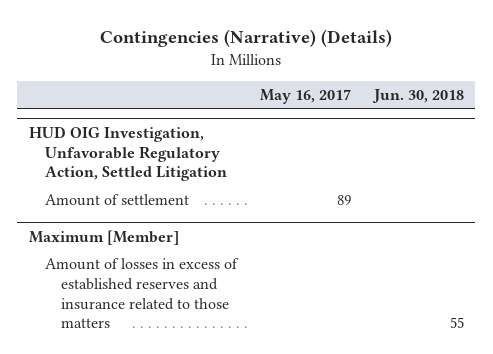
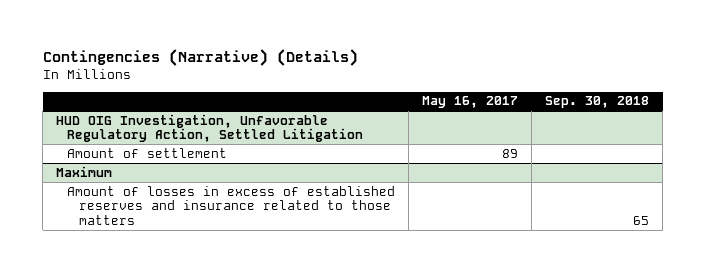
[371,88,464,103] Jun. 30, 2018 -> none
none -> [545,96,650,109] Sep. 30, 2018
[28,229,179,245] Maximum [Member] -> [56,165,113,177] Maximum

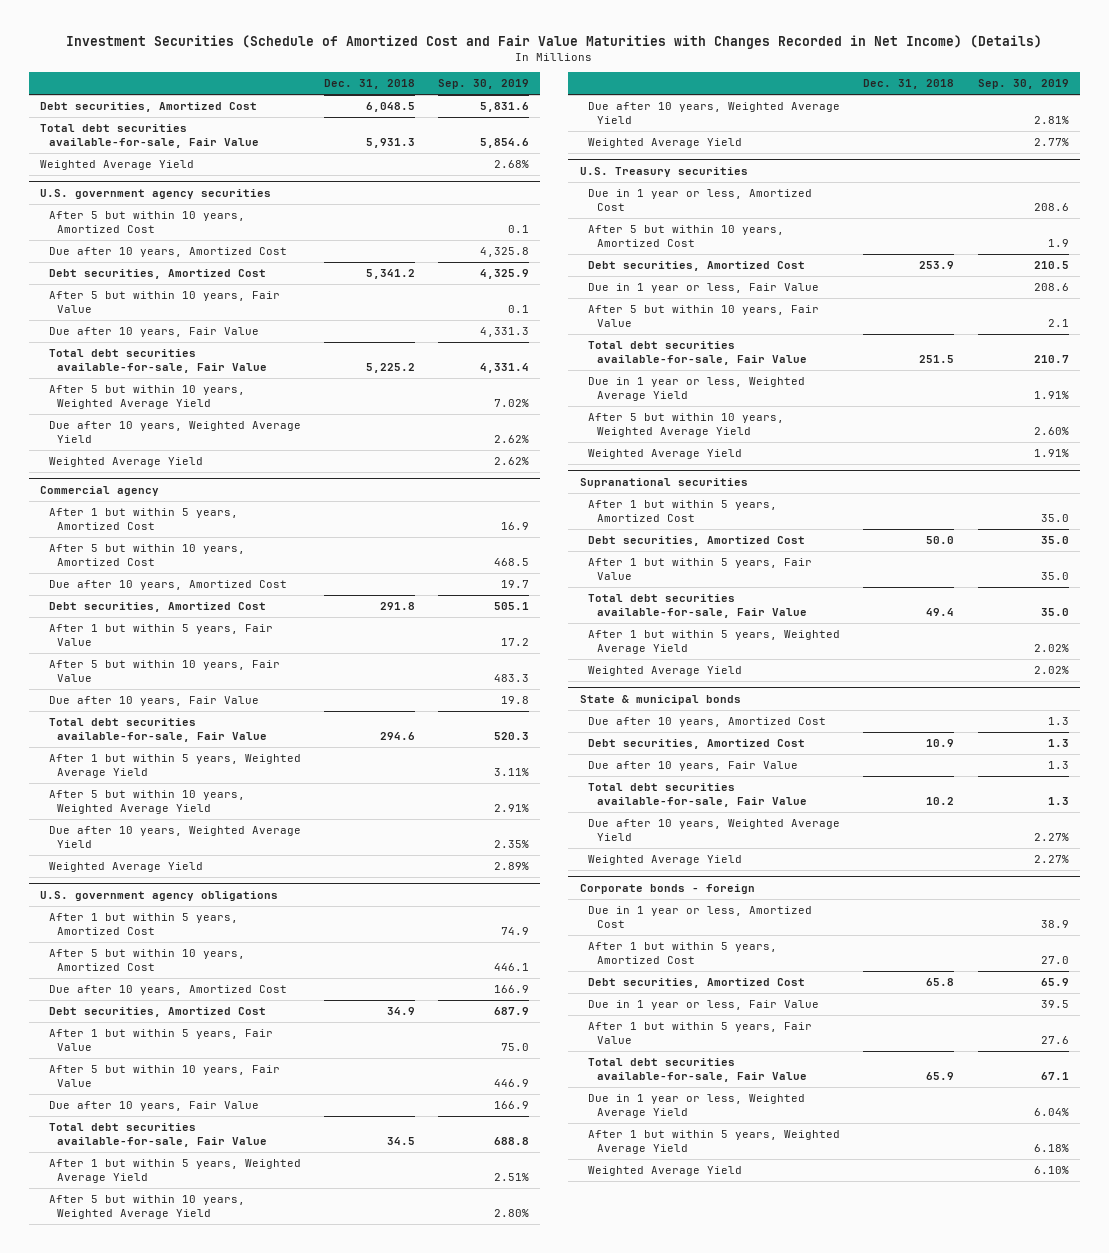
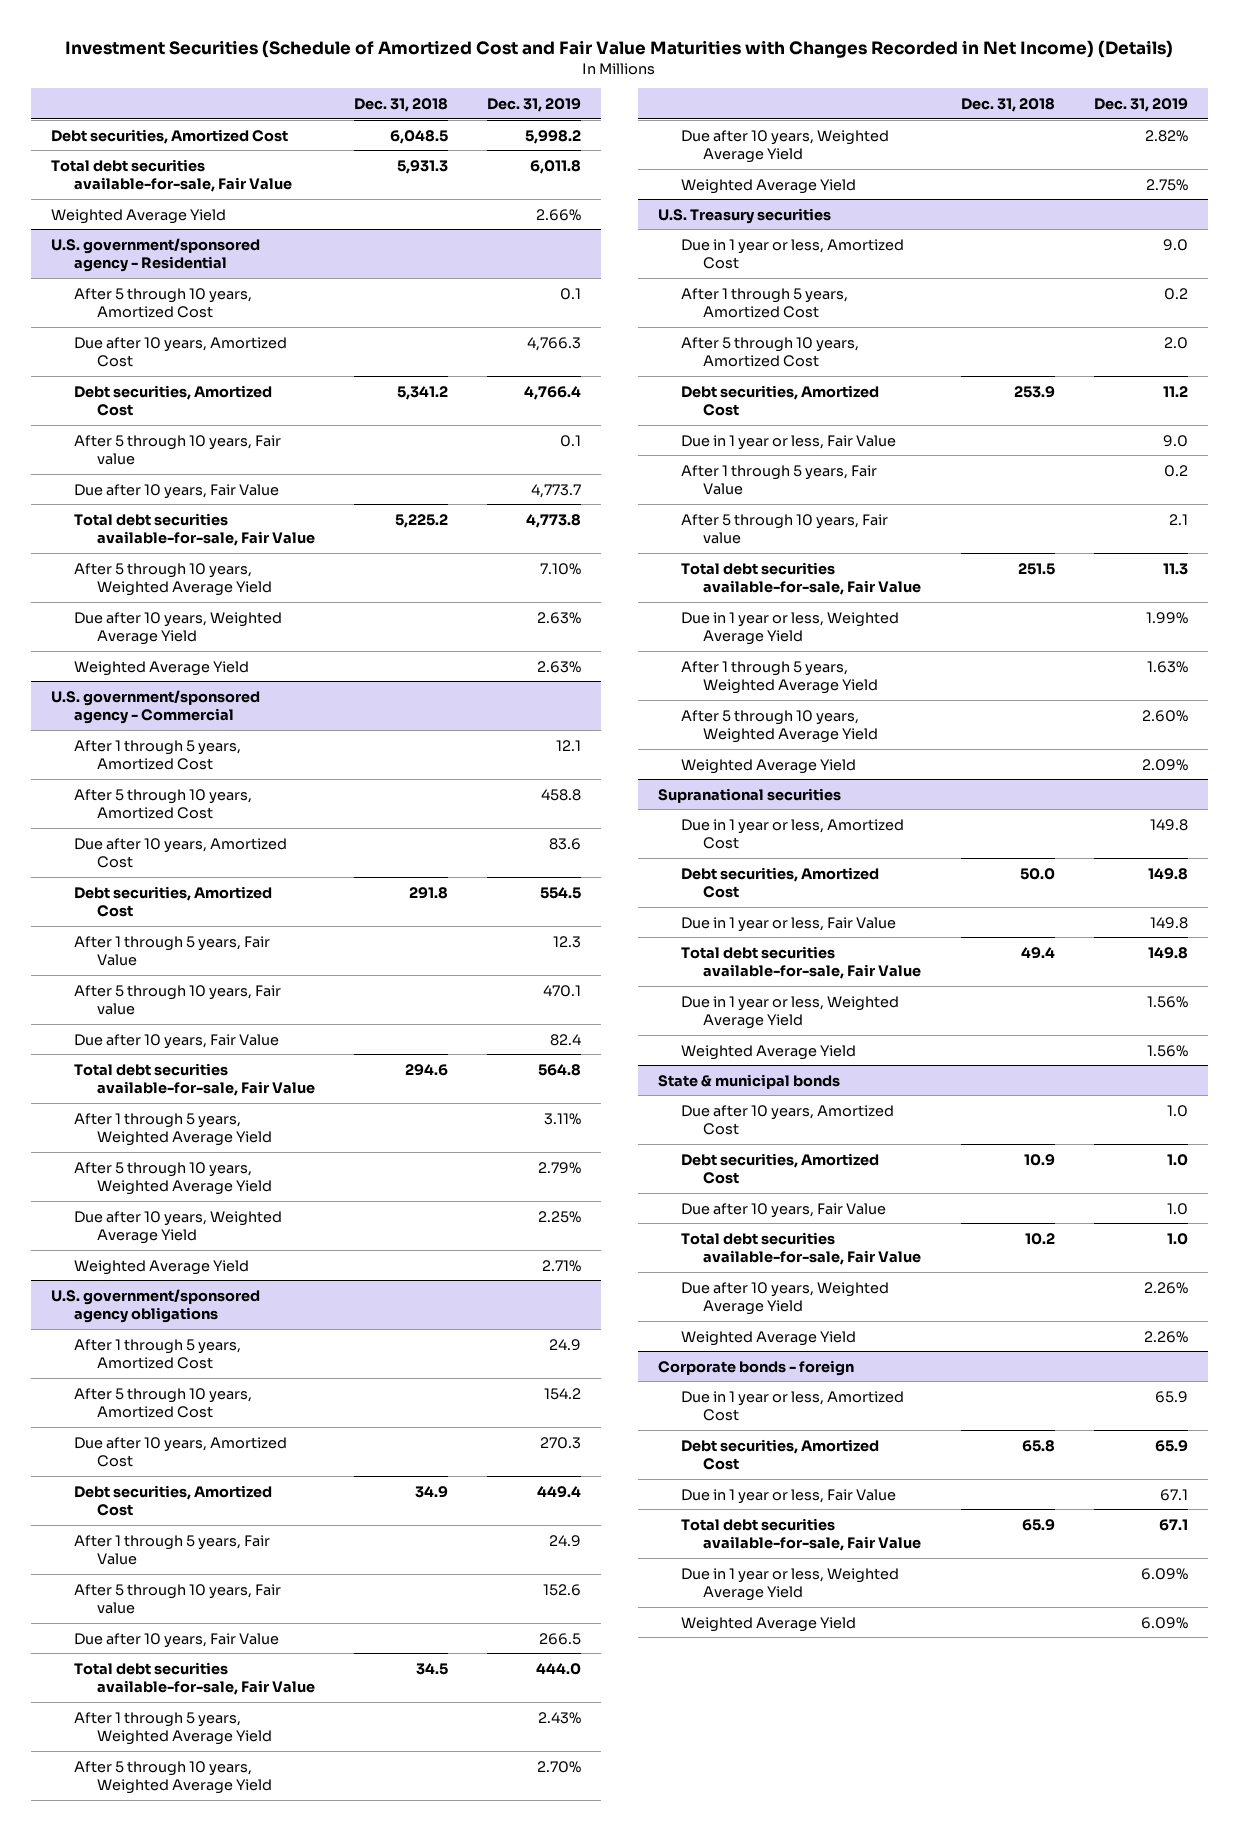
[437,79,529,90] Sep. 30, 2019 -> none
none -> [487,97,582,112] Dec. 31, 2019
[40,189,272,200] U.S. government agency securities -> [50,237,260,273] U.S. government/sponsored agency - Residential
[48,211,245,234] After 5 but within 10 years, Amortized Cost -> [73,287,252,319] After 5 through 10 years, Amortized Cost
[48,291,280,314] After 5 but within 10 years, Fair Value -> [73,434,281,466] After 5 through 10 years, Fair value
[48,385,245,410] After 5 but within 10 years, Weighted Average Yield -> [73,562,272,597] After 5 through 10 years, Weighted Average Yield
[40,486,160,497] Commercial agency -> [50,689,260,725] U.S. government/sponsored agency - Commercial
[48,508,238,531] After 1 but within 5 years, Amortized Cost -> [73,739,241,771] After 1 through 5 years, Amortized Cost
[48,544,245,567] After 5 but within 10 years, Amortized Cost -> [73,788,252,820] After 5 through 10 years, Amortized Cost
[48,624,273,647] After 1 but within 5 years, Fair Value -> [73,935,270,967] After 1 through 5 years, Fair Value
[48,660,280,683] After 5 but within 10 years, Fair Value -> [73,984,281,1016] After 5 through 10 years, Fair value
[48,754,301,779] After 1 but within 5 years, Weighted Average Yield -> [73,1112,272,1147] After 1 through 5 years, Weighted Average Yield
[48,790,245,815] After 5 but within 10 years, Weighted Average Yield -> [73,1161,272,1196] After 5 through 10 years, Weighted Average Yield
[40,891,279,902] U.S. government agency obligations -> [50,1288,260,1324] U.S. government/sponsored agency obligations
[48,913,238,936] After 1 but within 5 years, Amortized Cost -> [73,1338,241,1370] After 1 through 5 years, Amortized Cost
[48,949,245,972] After 5 but within 10 years, Amortized Cost -> [73,1387,252,1419] After 5 through 10 years, Amortized Cost
[48,1029,273,1052] After 1 but within 5 years, Fair Value -> [73,1534,270,1566] After 1 through 5 years, Fair Value
[48,1065,280,1088] After 5 but within 10 years, Fair Value -> [73,1583,281,1615] After 5 through 10 years, Fair value
[48,1159,301,1184] After 1 but within 5 years, Weighted Average Yield -> [73,1711,272,1746] After 1 through 5 years, Weighted Average Yield
[48,1195,245,1220] After 5 but within 10 years, Weighted Average Yield -> [73,1760,272,1795] After 5 through 10 years, Weighted Average Yield
none -> [680,287,848,319] After 1 through 5 years, Amortized Cost
[588,225,785,248] After 5 but within 10 years, Amortized Cost -> [680,336,859,368] After 5 through 10 years, Amortized Cost
none -> [680,464,877,496] After 1 through 5 years, Fair Value
[588,305,820,328] After 5 but within 10 years, Fair Value -> [680,513,888,545] After 5 through 10 years, Fair value
none -> [680,660,879,695] After 1 through 5 years, Weighted Average Yield
[588,413,785,438] After 5 but within 10 years, Weighted Average Yield -> [680,709,879,744] After 5 through 10 years, Weighted Average Yield
[588,500,778,523] After 1 but within 5 years, Amortized Cost -> none
none -> [680,818,904,850] Due in 1 year or less, Amortized Cost
[588,558,813,581] After 1 but within 5 years, Fair Value -> none
none -> [680,916,896,932] Due in 1 year or less, Fair Value
[588,630,841,655] After 1 but within 5 years, Weighted Average Yield -> none
none -> [680,995,899,1030] Due in 1 year or less, Weighted Average Yield
[588,942,778,965] After 1 but within 5 years, Amortized Cost -> none
[588,1022,813,1045] After 1 but within 5 years, Fair Value -> none
[588,1130,841,1155] After 1 but within 5 years, Weighted Average Yield -> none

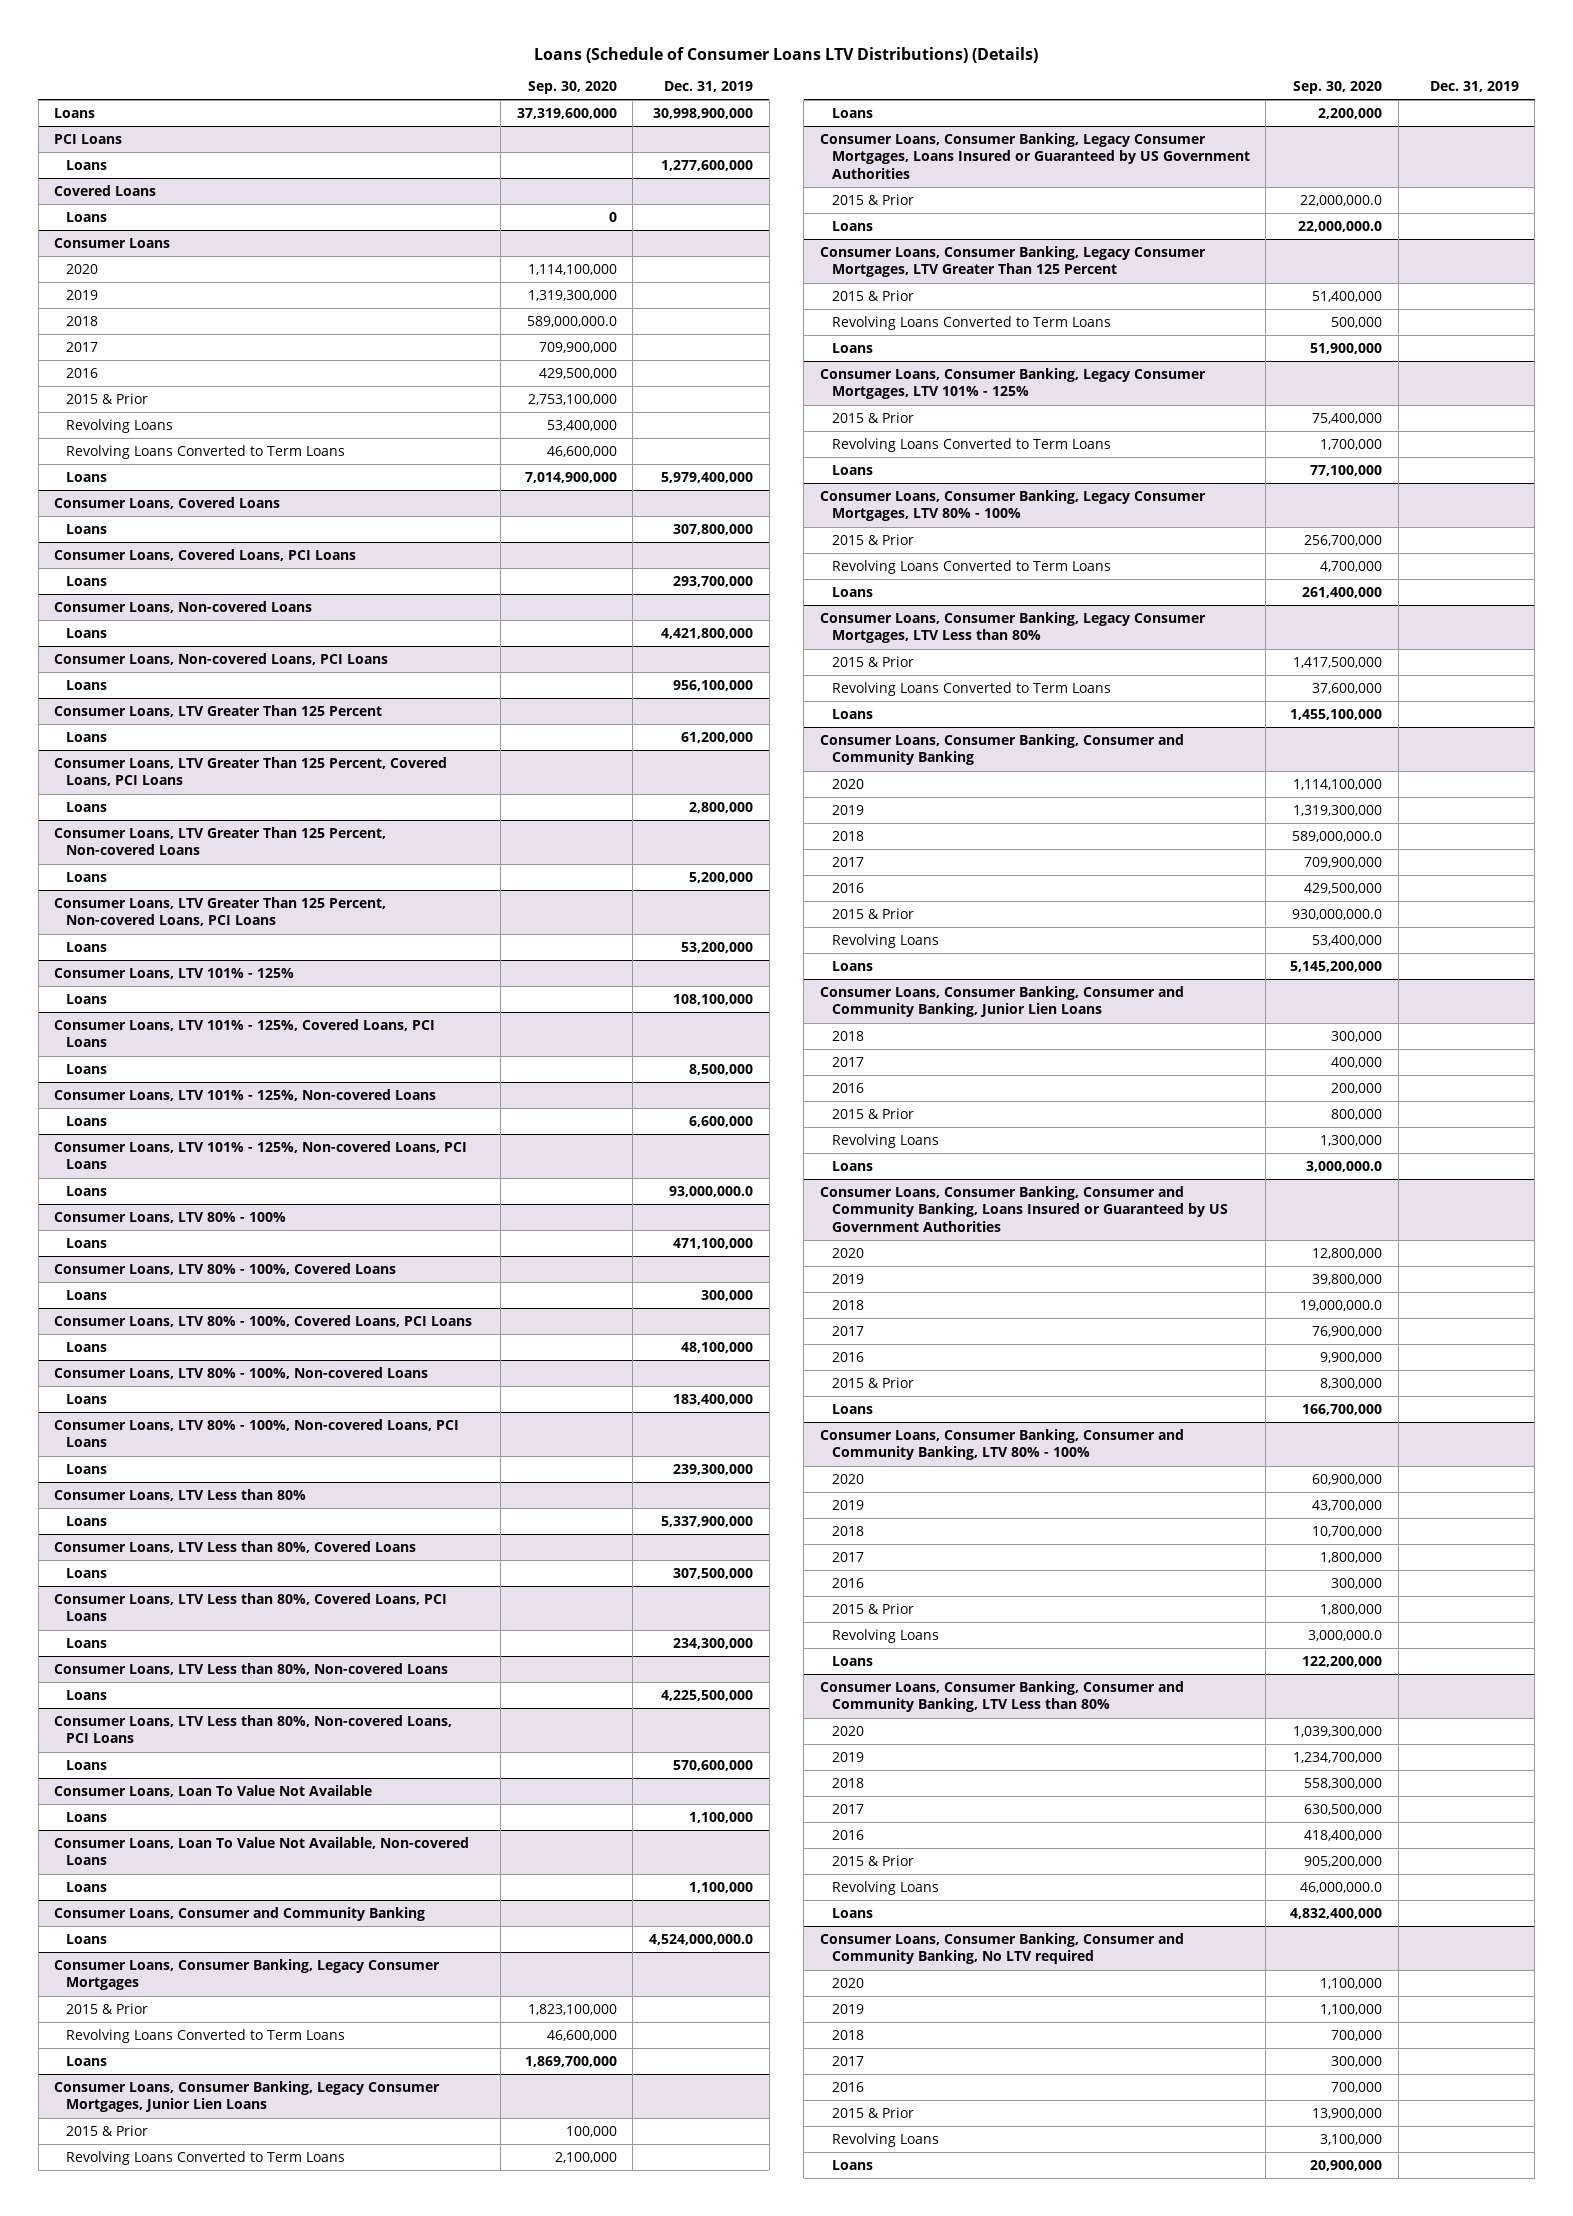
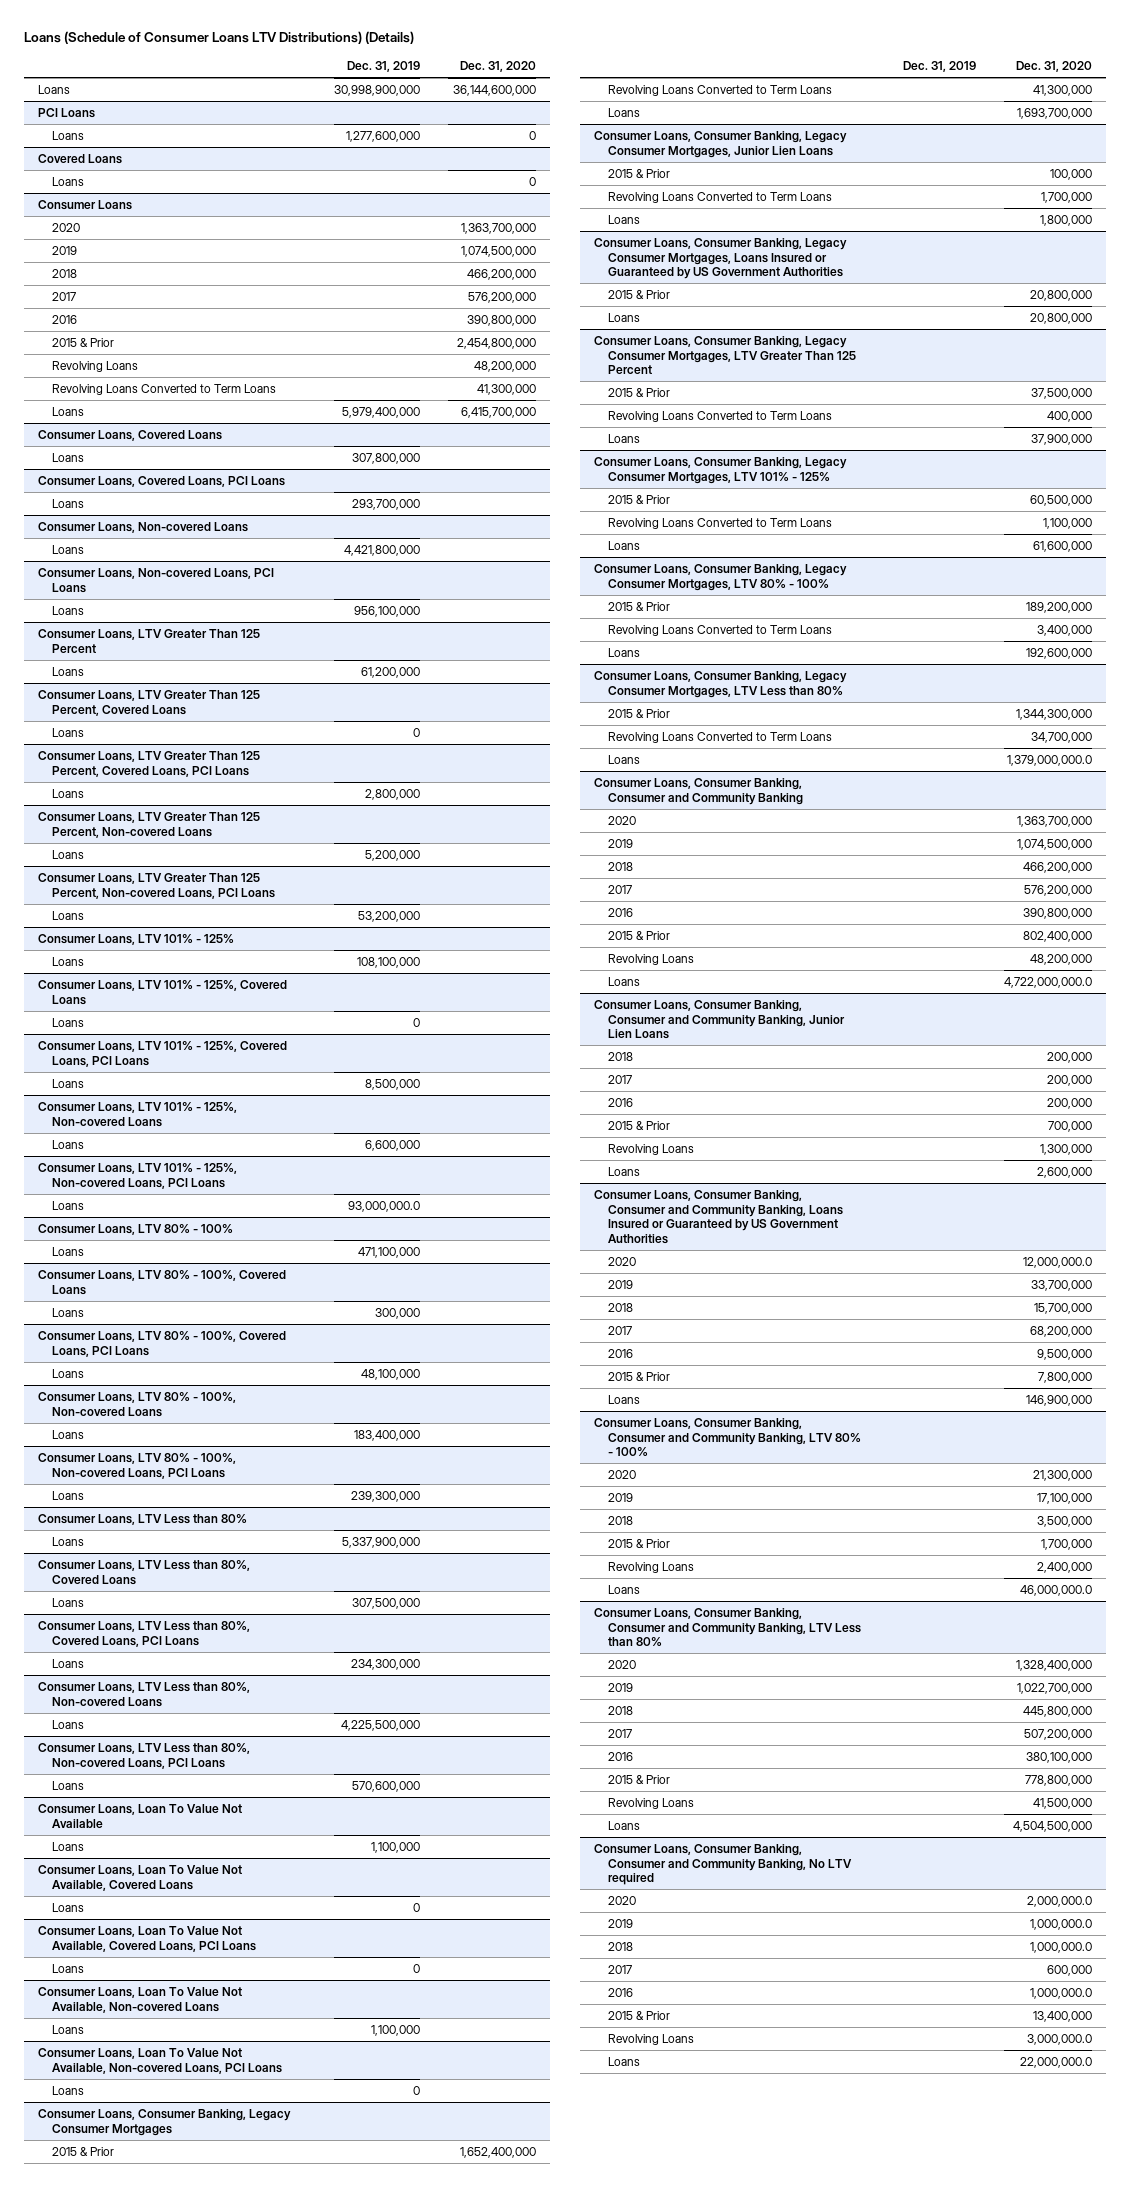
[527,81,617,95] Sep. 30, 2020 -> none
none -> [459,61,536,73] Dec. 31, 2020
none -> [38,689,261,716] Consumer Loans, LTV Greater Than 125 Percent, Covered Loans
none -> [52,727,85,737] Loans
none -> [38,979,288,1005] Consumer Loans, LTV 101% - 125%, Covered Loans
none -> [52,1017,85,1027] Loans
none -> [38,1864,243,1891] Consumer Loans, Loan To Value Not Available, Covered Loans
none -> [52,1902,85,1912] Loans
none -> [38,1925,257,1952] Consumer Loans, Loan To Value Not Available, Covered Loans, PCI Loans
none -> [52,1963,85,1973] Loans
[54,1906,426,1921] Consumer Loans, Consumer and Community Banking -> none
[66,1933,108,1944] Loans -> none
none -> [38,2047,283,2074] Consumer Loans, Loan To Value Not Available, Non-covered Loans, PCI Loans
none -> [52,2085,85,2095] Loans
[831,1551,864,1562] 2017 -> none
[831,1577,864,1588] 2016 -> none

